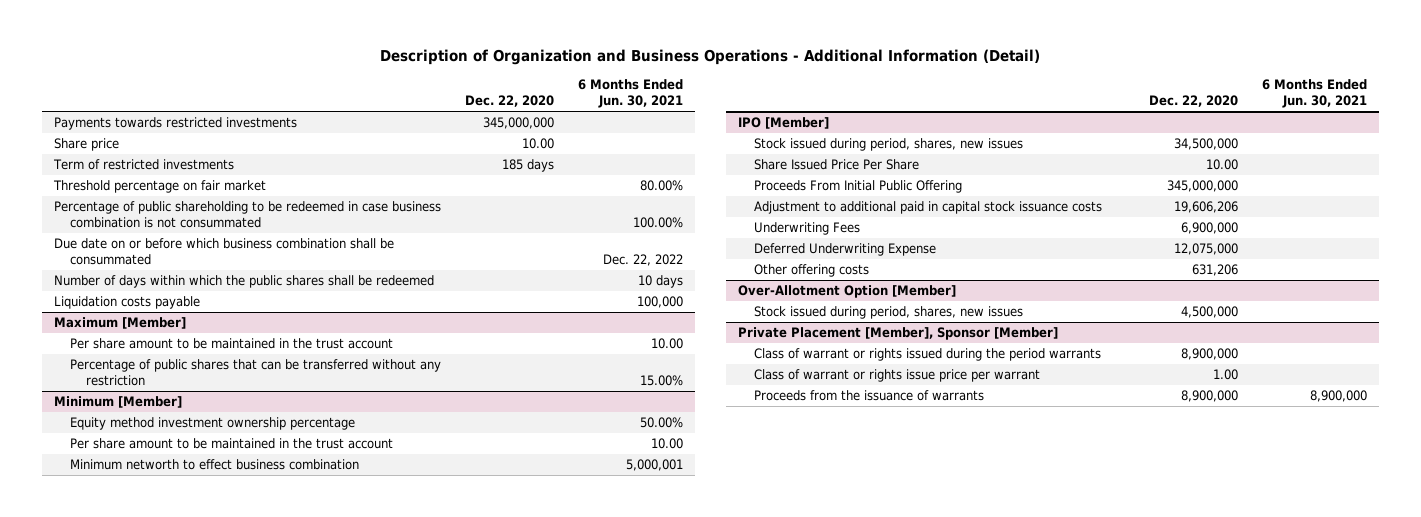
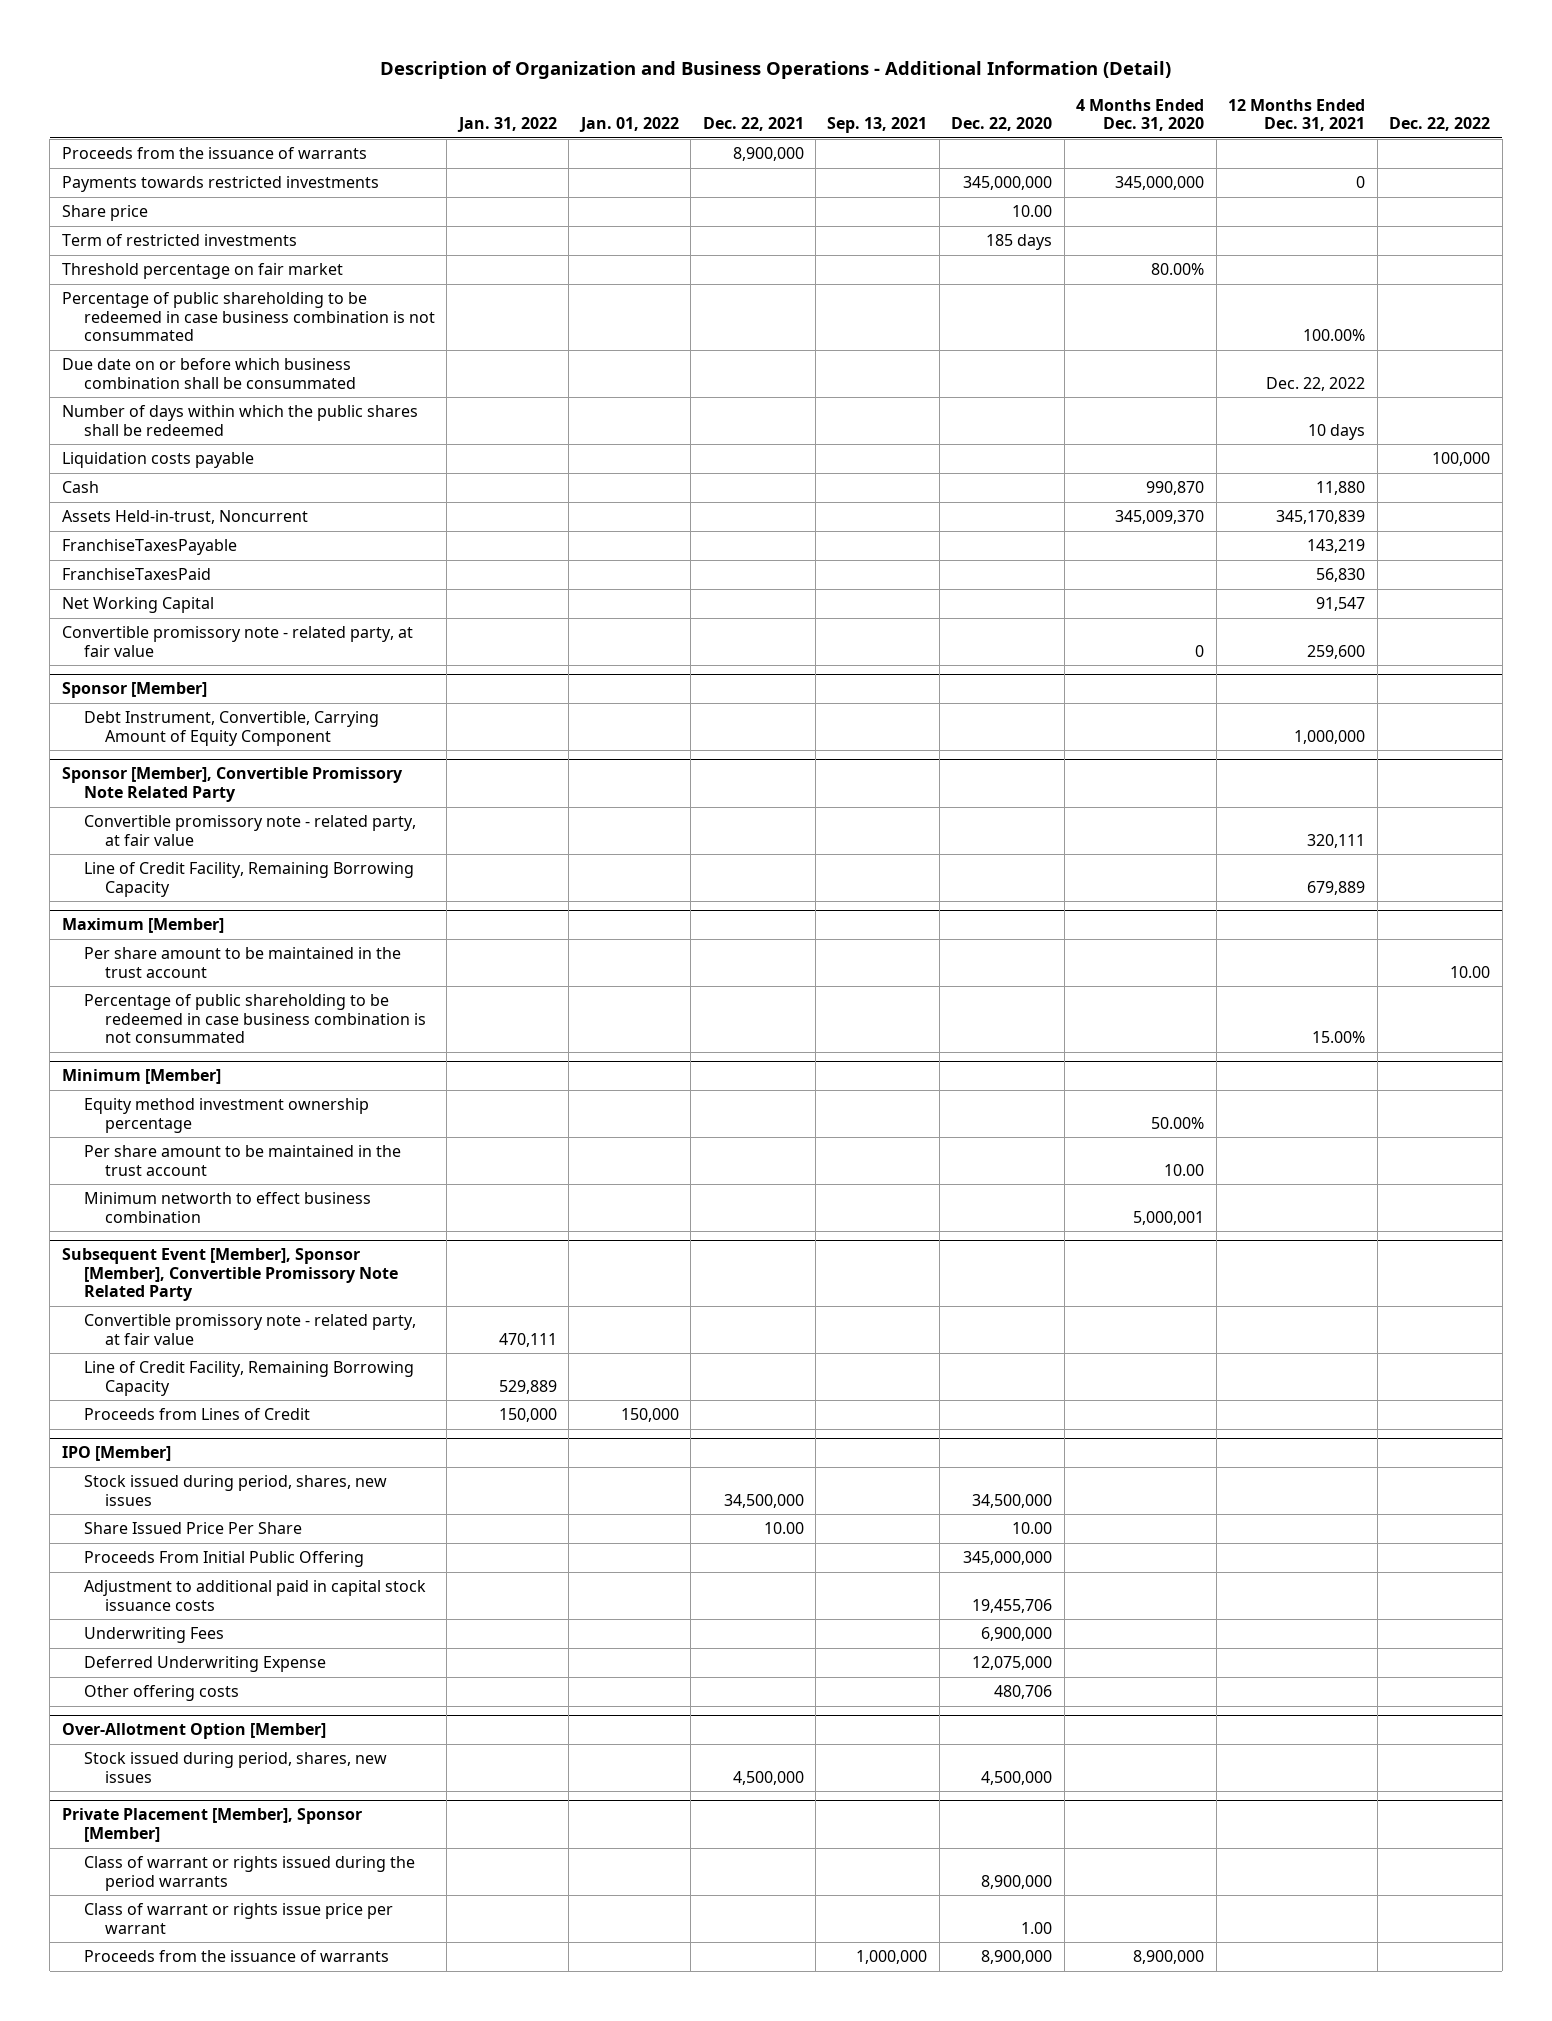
[577,78,683,109] 6 Months Ended Jun. 30, 2021 -> none
none -> [456,117,557,133] Jan. 31, 2022
none -> [578,117,679,133] Jan. 01, 2022
none -> [702,117,804,132] Dec. 22, 2021
none -> [827,117,928,134] Sep. 13, 2021
none -> [1076,98,1205,132] 4 Months Ended Dec. 31, 2020
none -> [1228,98,1366,132] 12 Months Ended Dec. 31, 2021
none -> [1389,117,1491,132] Dec. 22, 2022
none -> [61,147,367,160] Proceeds from the issuance of warrants
none -> [61,481,99,494] Cash
none -> [61,510,308,525] Assets Held-in-trust, Noncurrent
none -> [61,539,237,556] FranchiseTaxesPayable
none -> [61,568,211,581] FranchiseTaxesPaid
none -> [61,597,214,614] Net Working Capital
none -> [61,626,413,657] Convertible promissory note - related party, at fair value
none -> [61,682,207,699] Sponsor [Member]
none -> [83,711,379,746] Debt Instrument, Convertible, Carrying Amount of Equity Component
none -> [61,767,403,802] Sponsor [Member], Convertible Promissory Note Related Party
none -> [83,815,416,846] Convertible promissory note - related party, at fair value
none -> [83,862,414,897] Line of Credit Facility, Remaining Borrowing Capacity
[69,358,441,387] Percentage of public shares that can be transferred without any restriction -> none
none -> [83,994,427,1043] Percentage of public shareholding to be redeemed in case business combination is not consummated
none -> [61,1248,398,1302] Subsequent Event [Member], Sponsor [Member], Convertible Promissory Note Related Party
none -> [83,1314,416,1345] Convertible promissory note - related party, at fair value
none -> [83,1361,414,1396] Line of Credit Facility, Remaining Borrowing Capacity
none -> [83,1408,310,1421] Proceeds from Lines of Credit
[1174,200,1239,213] 19,606,206 -> [972,1598,1053,1613] 19,455,706
[1192,263,1239,276] 631,206 -> [994,1685,1053,1700] 480,706

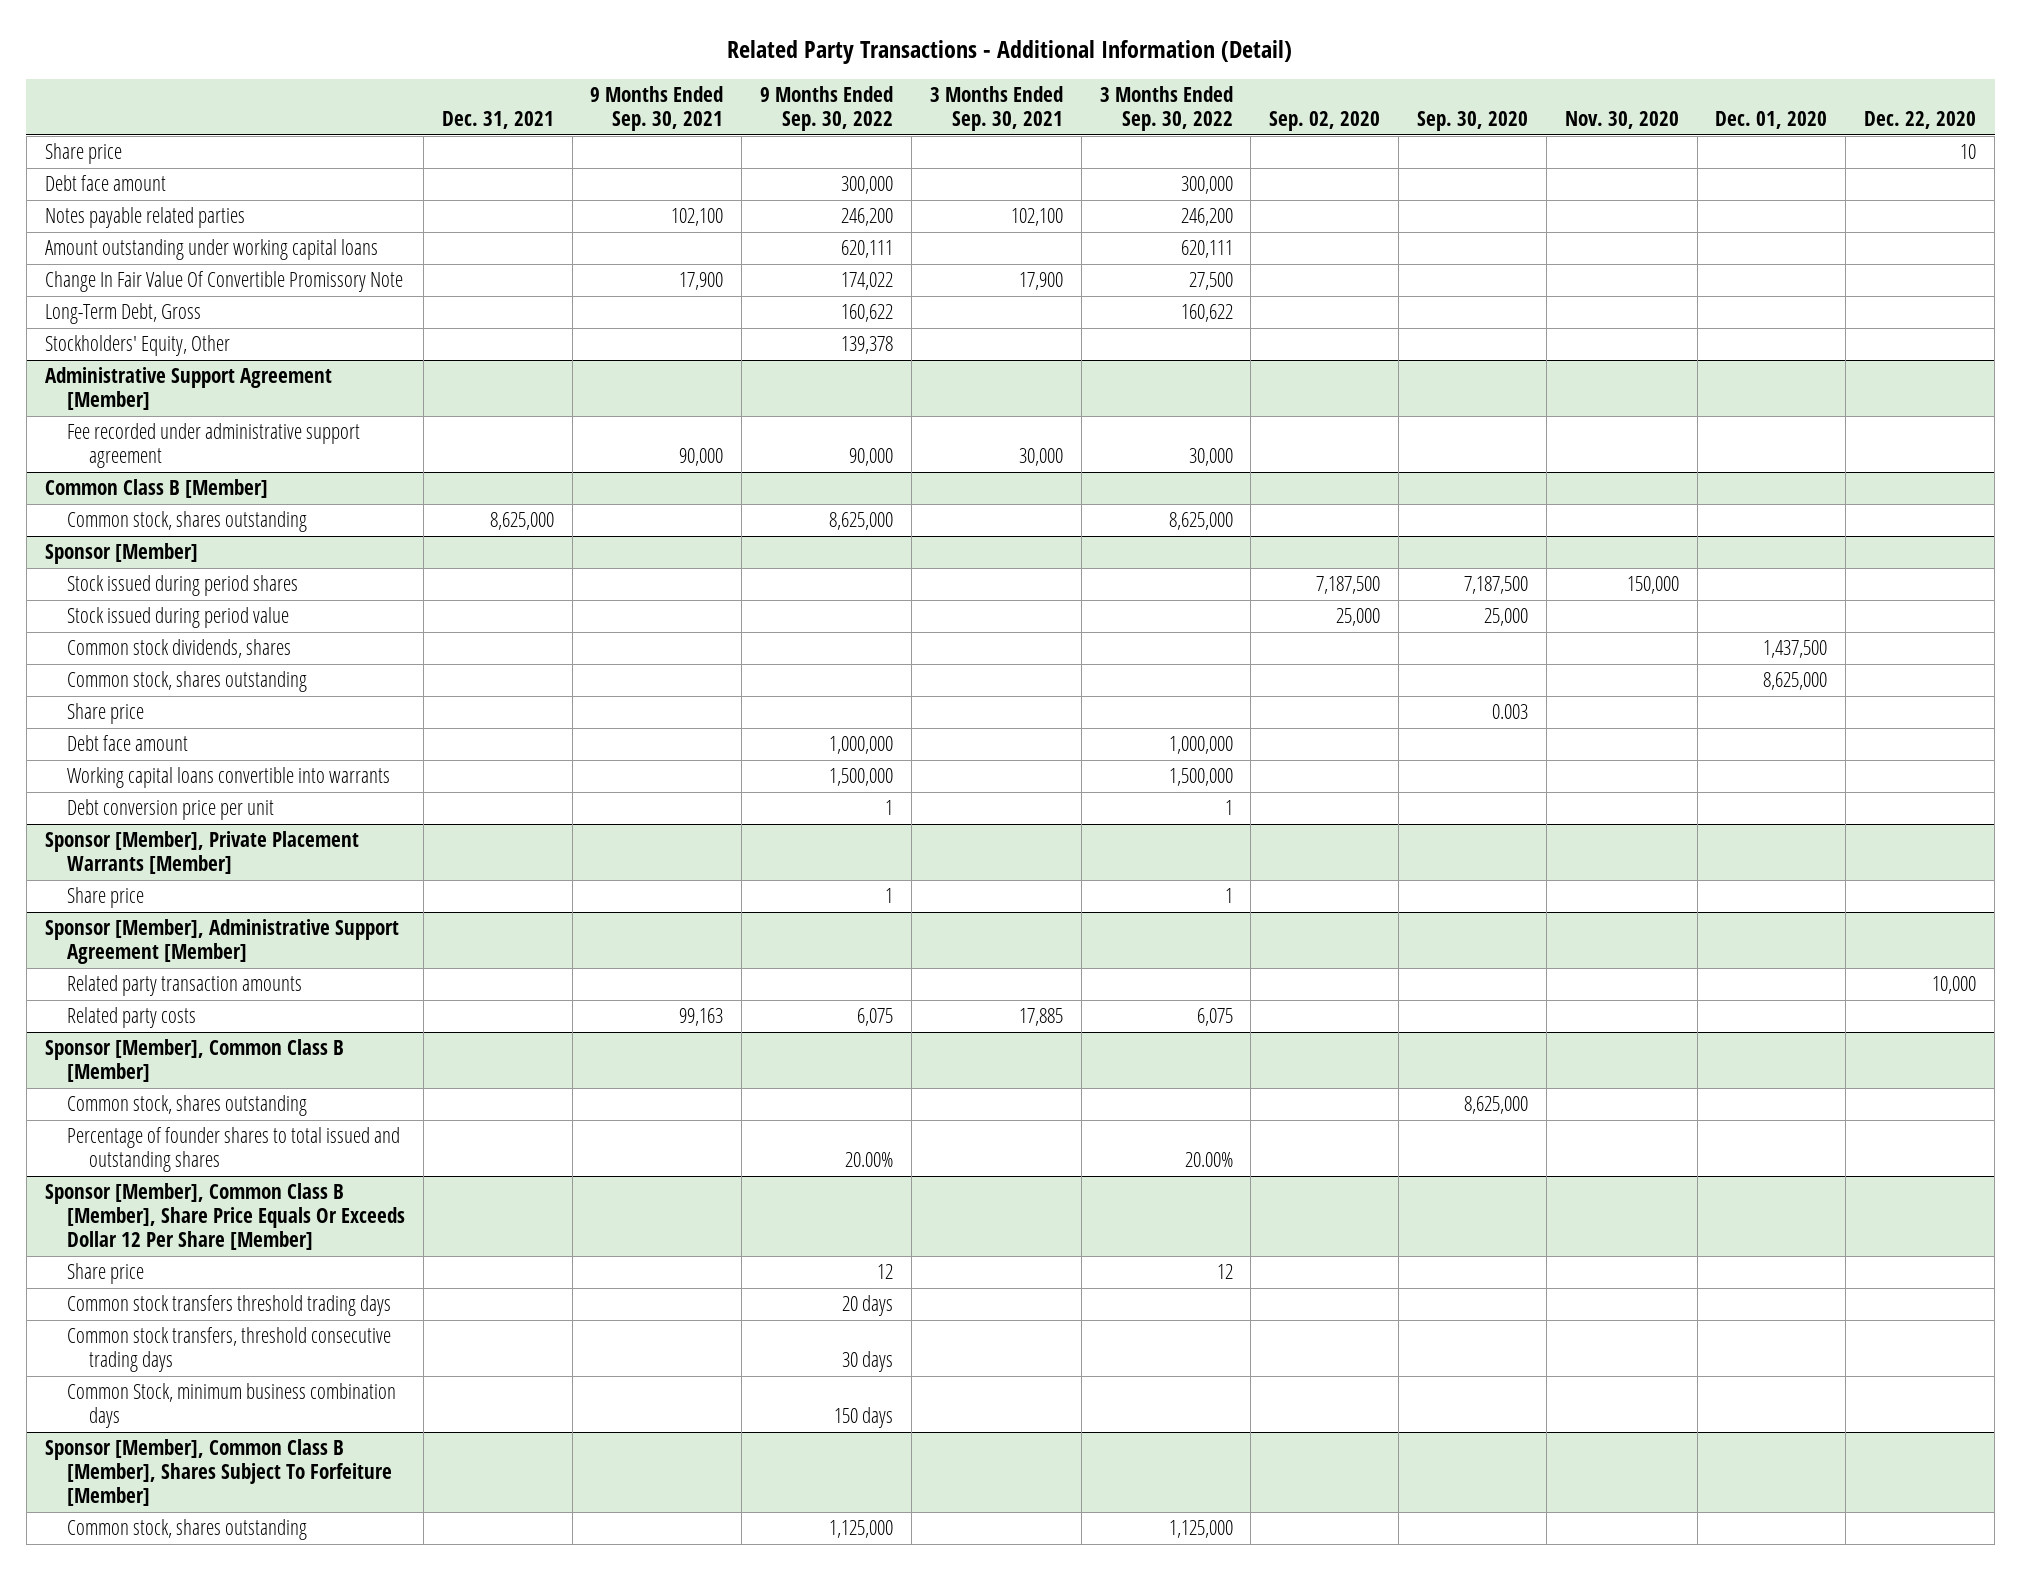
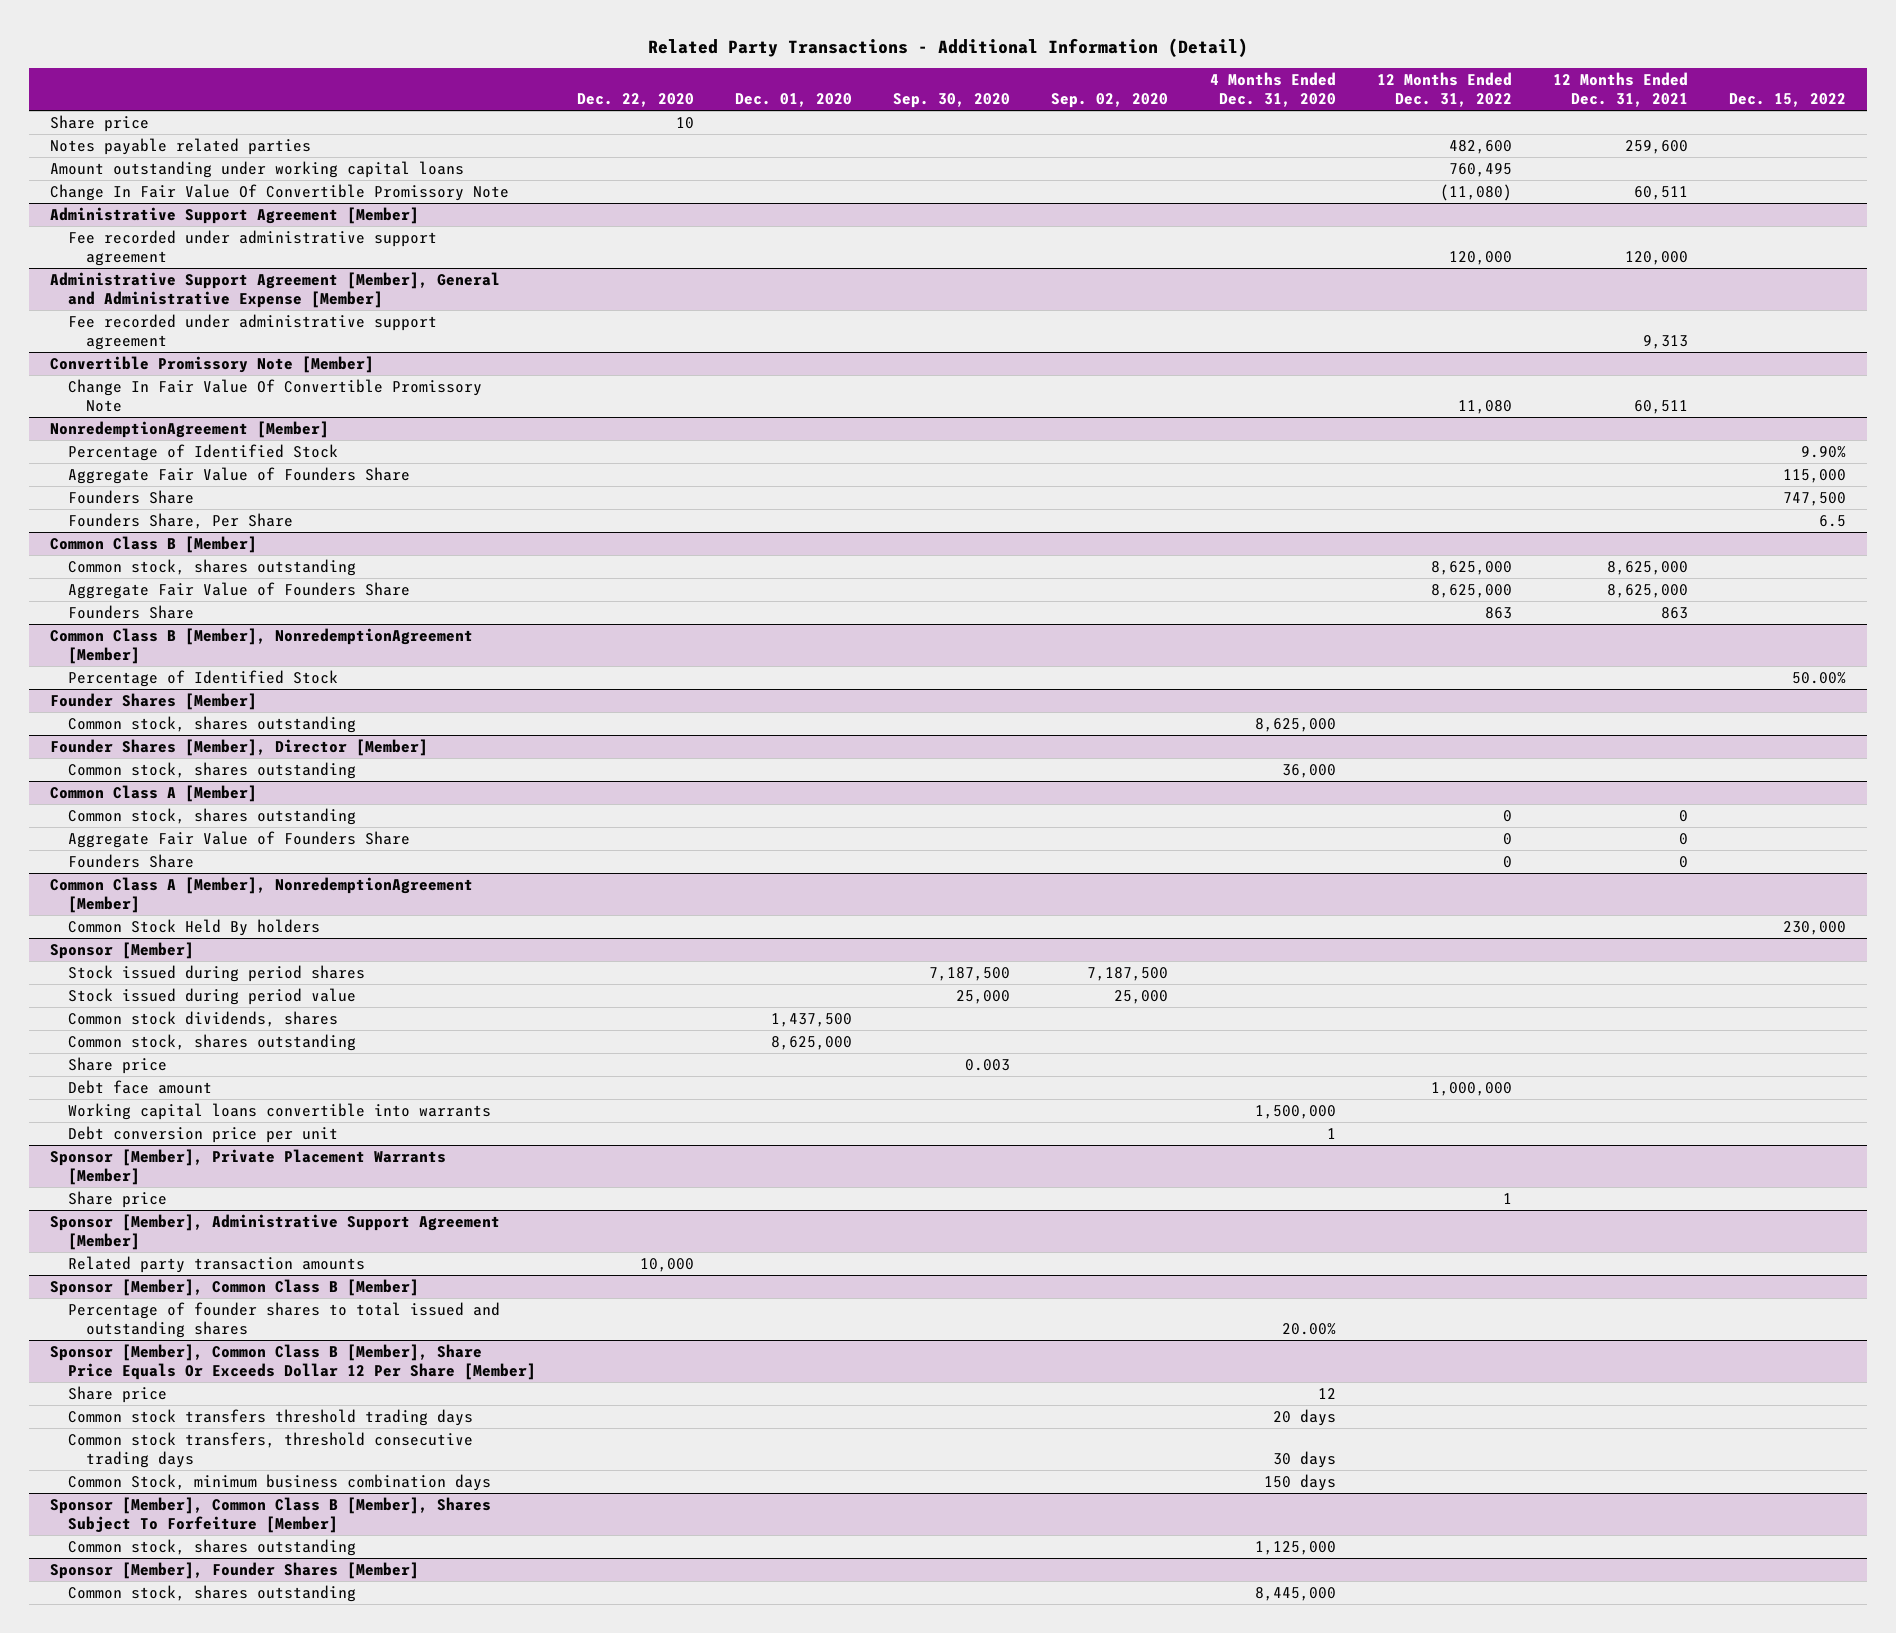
[441,111,554,130] Dec. 31, 2021 -> none
[590,85,724,132] 9 Months Ended Sep. 30, 2021 -> none
[760,85,894,132] 9 Months Ended Sep. 30, 2022 -> none
[929,85,1063,132] 3 Months Ended Sep. 30, 2021 -> none
[1099,85,1233,132] 3 Months Ended Sep. 30, 2022 -> none
[1564,111,1679,130] Nov. 30, 2020 -> none
none -> [1209,72,1336,107] 4 Months Ended Dec. 31, 2020
none -> [1376,72,1512,107] 12 Months Ended Dec. 31, 2022
none -> [1552,72,1688,107] 12 Months Ended Dec. 31, 2021
none -> [1729,92,1847,107] Dec. 15, 2022
[44,175,166,192] Debt face amount -> none
[44,303,201,325] Long-Term Debt, Gross -> none
[44,335,230,357] Stockholders' Equity, Other -> none
none -> [49,271,500,308] Administrative Support Agreement [Member], General and Administrative Expense [Member]
none -> [67,313,437,350] Fee recorded under administrative support agreement
none -> [49,355,374,373] Convertible Promissory Note [Member]
none -> [67,378,482,412] Change In Fair Value Of Convertible Promissory Note
none -> [49,420,329,438] NonredemptionAgreement [Member]
none -> [67,443,338,461] Percentage of Identified Stock
none -> [67,466,410,484] Aggregate Fair Value of Founders Share
none -> [67,489,194,504] Founders Share
none -> [67,512,293,529] Founders Share, Per Share
none -> [67,581,410,599] Aggregate Fair Value of Founders Share
none -> [67,604,194,619] Founders Share
none -> [49,627,473,664] Common Class B [Member], NonredemptionAgreement [Member]
none -> [67,669,338,687] Percentage of Identified Stock
none -> [49,692,257,710] Founder Shares [Member]
none -> [67,715,356,733] Common stock, shares outstanding
none -> [49,738,428,756] Founder Shares [Member], Director [Member]
none -> [67,761,356,779] Common stock, shares outstanding
none -> [49,784,257,802] Common Class A [Member]
none -> [67,807,356,825] Common stock, shares outstanding
none -> [67,830,410,848] Aggregate Fair Value of Founders Share
none -> [67,853,194,868] Founders Share
none -> [49,876,473,913] Common Class A [Member], NonredemptionAgreement [Member]
none -> [67,918,320,936] Common Stock Held By holders
[67,1007,197,1029] Related party costs -> none
[67,1095,308,1117] Common stock, shares outstanding -> none
none -> [49,1561,419,1579] Sponsor [Member], Founder Shares [Member]
none -> [67,1584,356,1602] Common stock, shares outstanding

